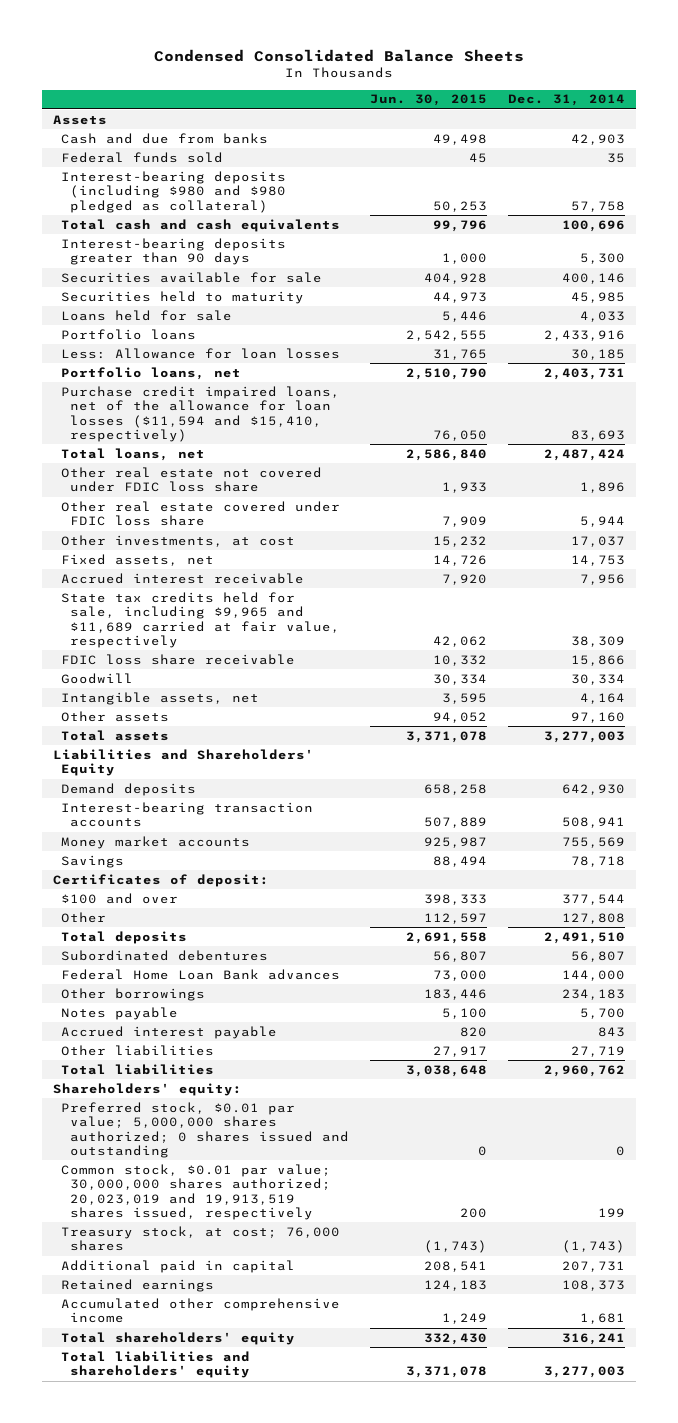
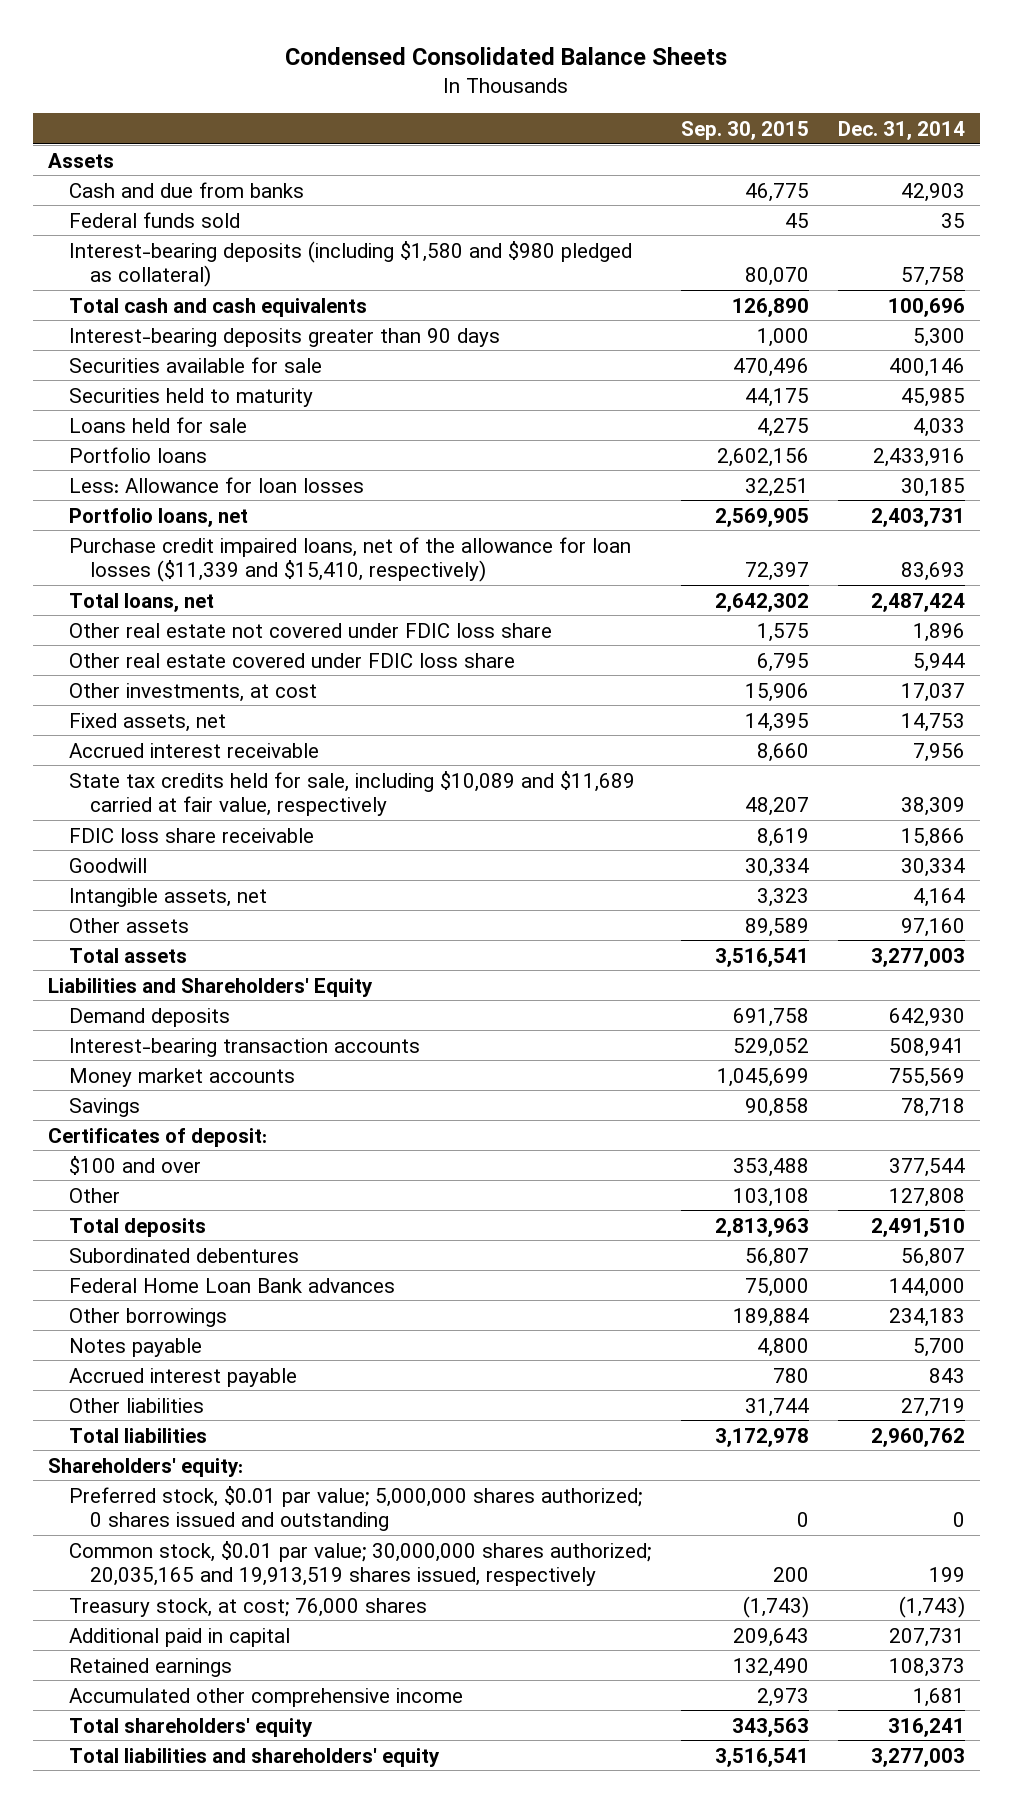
[370,94,488,107] Jun. 30, 2015 -> none
none -> [680,120,809,140] Sep. 30, 2015
[61,170,287,213] Interest-bearing deposits (including $980 and $980 pledged as collateral) -> [69,240,633,288] Interest-bearing deposits (including $1,580 and $980 pledged as collateral)
[61,385,341,443] Purchase credit impaired loans, net of the allowance for loan losses ($11,594 and $15,410, respectively) -> [69,536,632,583] Purchase credit impaired loans, net of the allowance for loan losses ($11,339 and $15,410, respectively)
[61,591,341,649] State tax credits held for sale, including $9,965 and $11,689 carried at fair value, respectively -> [69,770,636,817] State tax credits held for sale, including $10,089 and $11,689 carried at fair value, respectively
[61,1163,332,1221] Common stock, $0.01 par value; 30,000,000 shares authorized; 20,023,019 and 19,913,519 shares issued, respectively -> [69,1540,652,1587] Common stock, $0.01 par value; 30,000,000 shares authorized; 20,035,165 and 19,913,519 shares issued, respectively

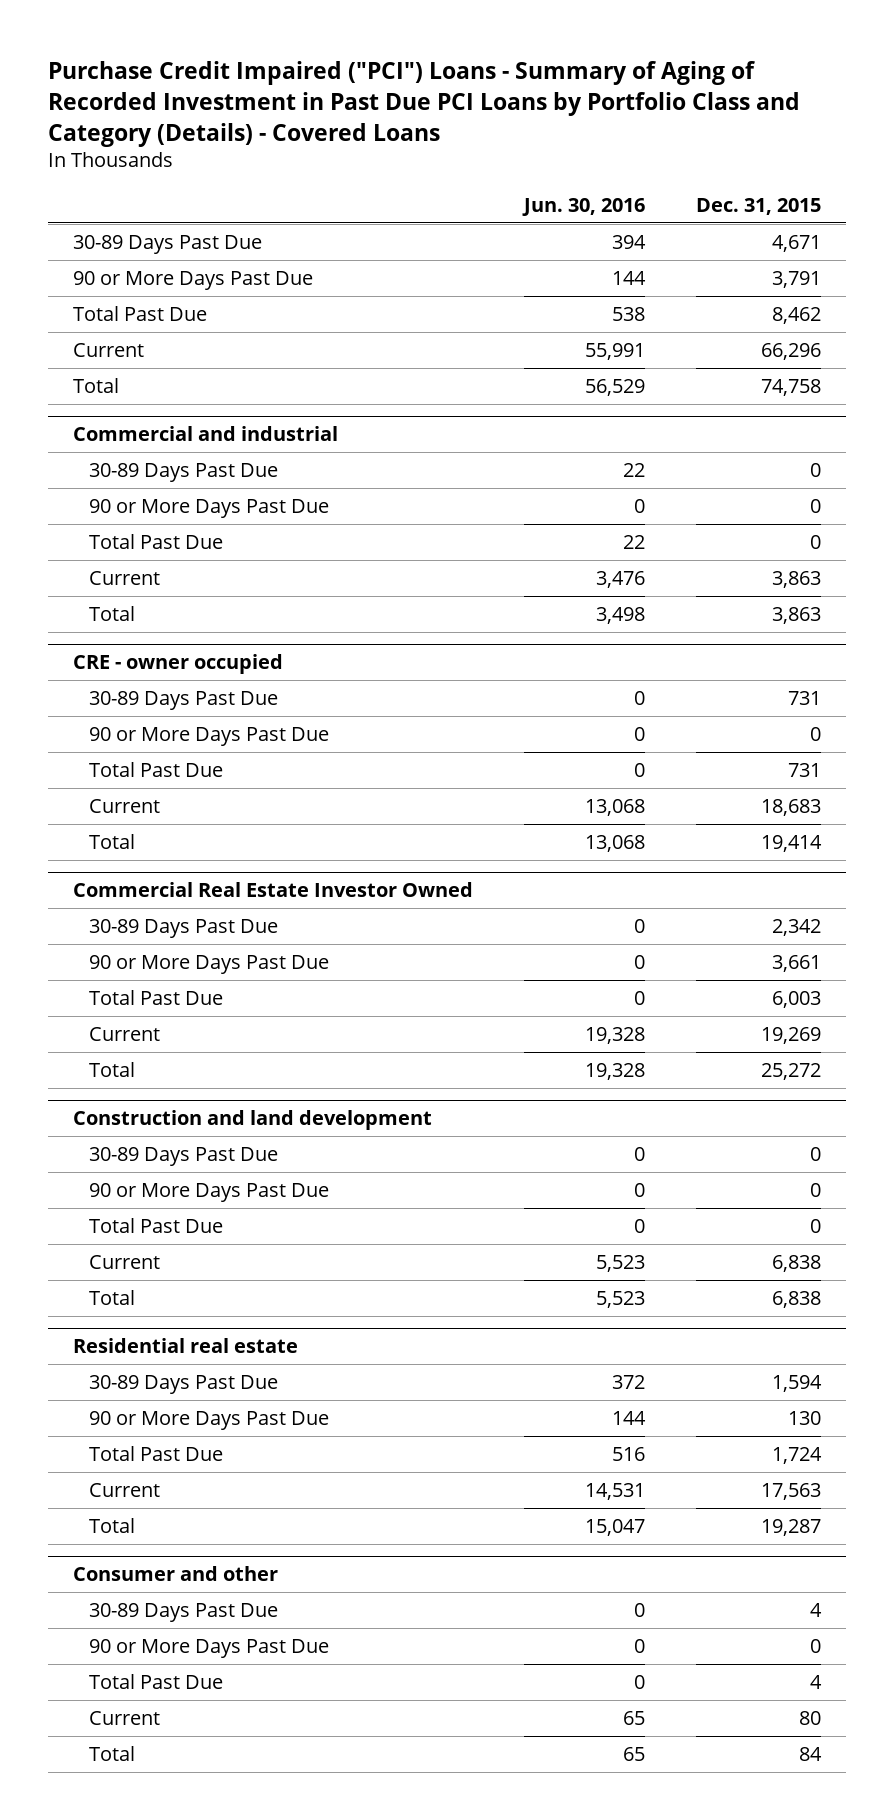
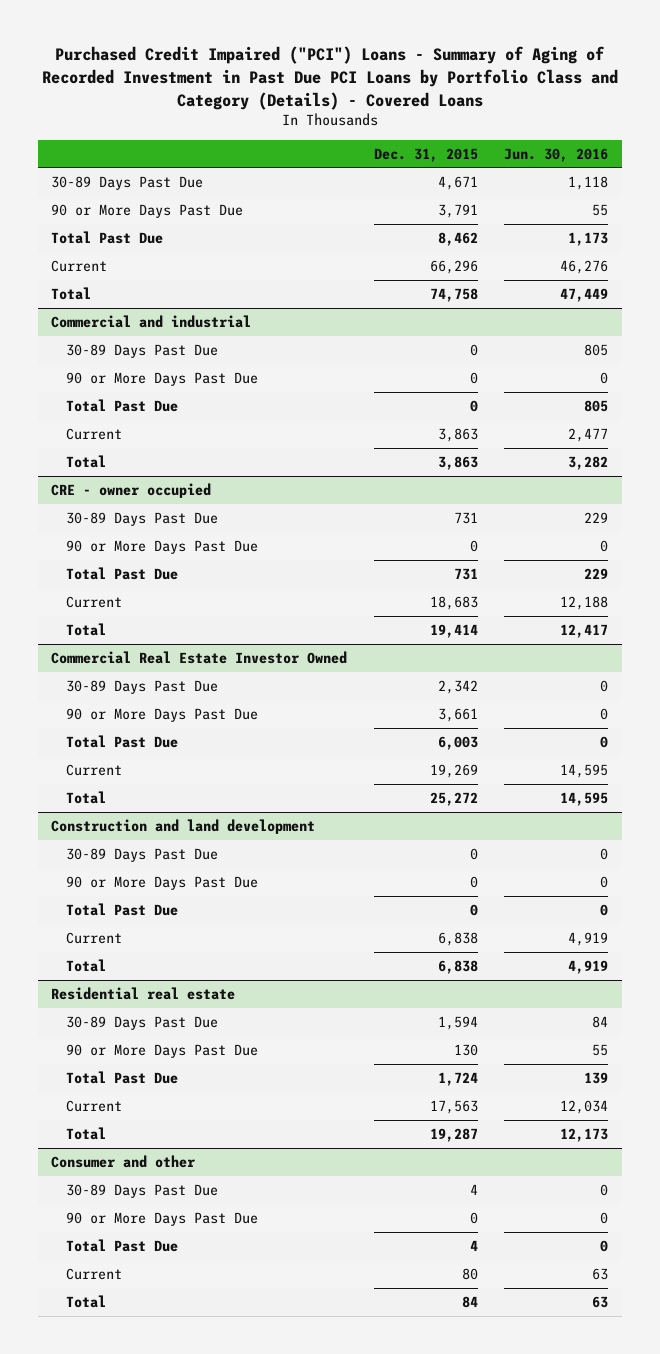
[47,60,800,147] Purchase Credit Impaired ("PCI") Loans - Summary of Aging of Recorded Investment in Past Due PCI Loans by Portfolio Class and Category (Details) - Covered Loans -> [41,46,618,110] Purchased Credit Impaired ("PCI") Loans - Summary of Aging of Recorded Investment in Past Due PCI Loans by Portfolio Class and Category (Details) - Covered Loans
[612,234,647,249] 394 -> [568,175,609,190] 1,118
[612,270,647,285] 144 -> [592,203,609,216] 55
[612,306,646,321] 538 -> [568,231,609,246] 1,173
[585,342,646,360] 55,991 -> [560,259,609,274] 46,276
[585,378,646,396] 56,529 -> [560,287,609,302] 47,449
[623,462,646,477] 22 -> [584,343,609,356] 805
[623,534,646,549] 22 -> [584,399,609,412] 805
[596,570,646,588] 3,476 -> [568,427,609,442] 2,477
[596,606,646,624] 3,498 -> [568,455,609,470] 3,282
[634,690,646,705] 0 -> [584,511,609,523] 229
[634,762,646,777] 0 -> [584,567,609,579] 229
[585,798,646,816] 13,068 -> [560,595,609,610] 12,188
[585,834,646,852] 13,068 -> [560,623,609,638] 12,417
[585,1026,646,1044] 19,328 -> [560,763,609,778] 14,595
[585,1062,646,1080] 19,328 -> [560,791,609,806] 14,595
[596,1254,646,1272] 5,523 -> [568,931,609,946] 4,919
[596,1290,646,1308] 5,523 -> [568,959,609,974] 4,919
[612,1374,646,1389] 372 -> [592,1015,609,1028] 84
[612,1410,647,1425] 144 -> [592,1043,609,1056] 55
[612,1446,646,1461] 516 -> [584,1071,609,1084] 139
[585,1482,646,1500] 14,531 -> [560,1099,609,1114] 12,034
[585,1518,646,1536] 15,047 -> [560,1127,609,1142] 12,173
[623,1710,646,1725] 65 -> [592,1267,609,1280] 63
[623,1746,646,1761] 65 -> [592,1295,609,1308] 63

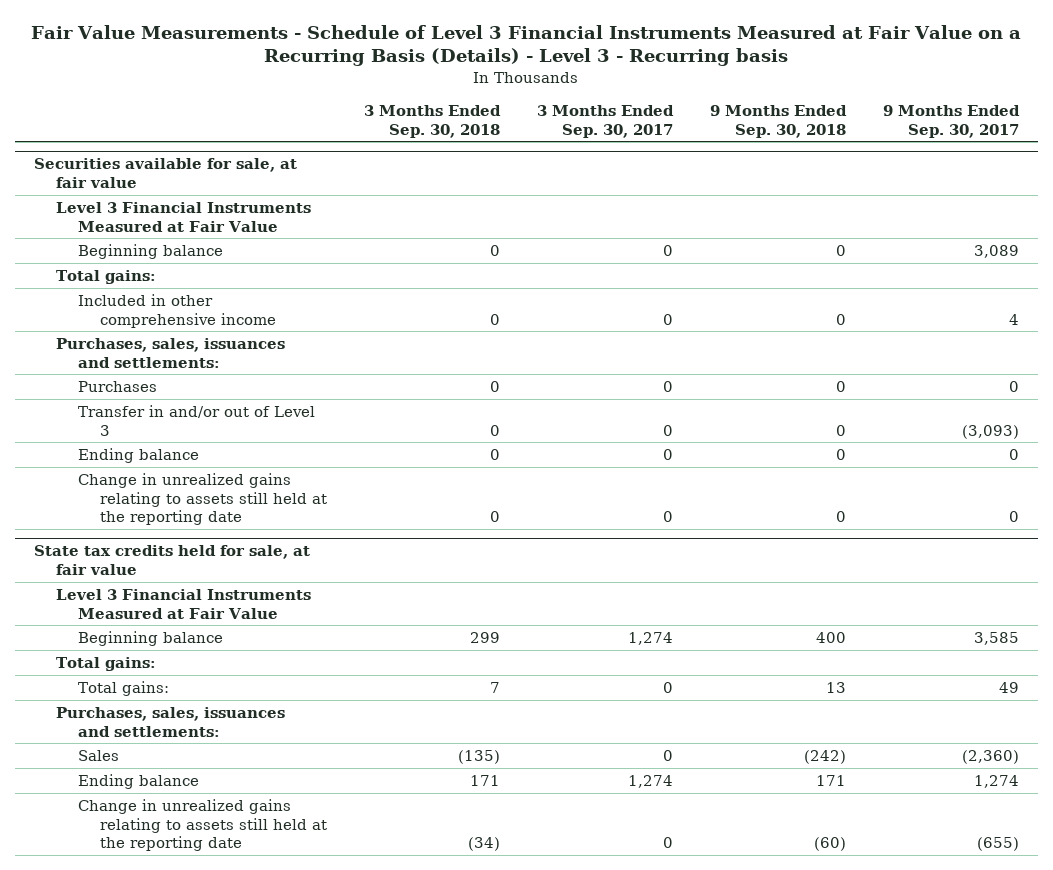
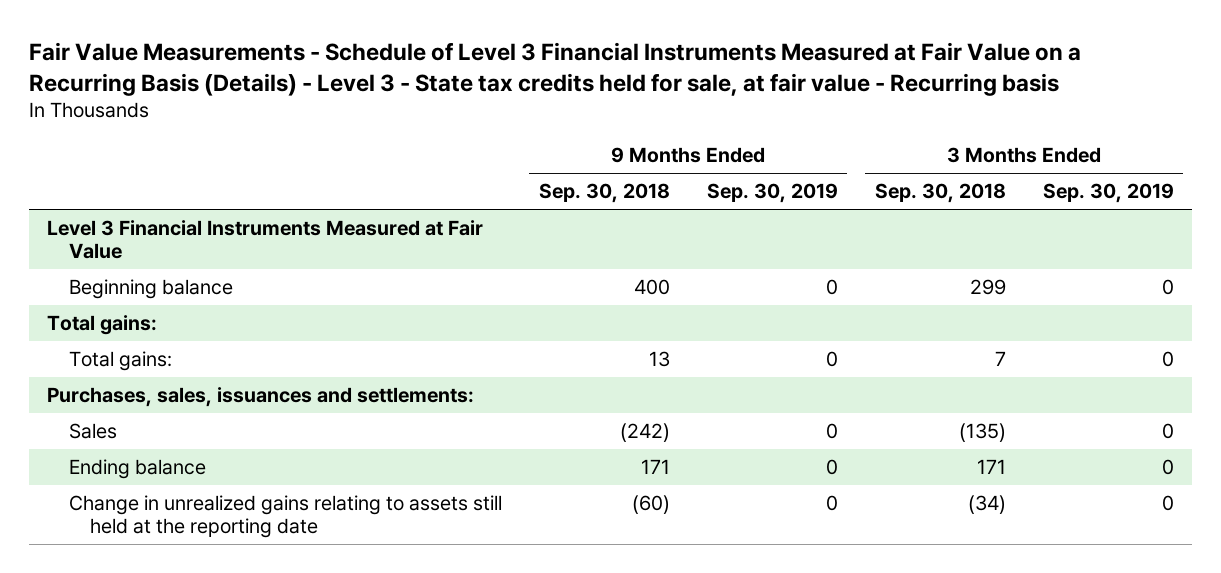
[31,24,1022,67] Fair Value Measurements - Schedule of Level 3 Financial Instruments Measured at Fair Value on a Recurring Basis (Details) - Level 3 - Recurring basis -> [28,41,1081,96] Fair Value Measurements - Schedule of Level 3 Financial Instruments Measured at Fair Value on a Recurring Basis (Details) - Level 3 - State tax credits held for sale, at fair value - Recurring basis
[537,104,675,138] 3 Months Ended Sep. 30, 2017 -> none
[883,104,1021,138] 9 Months Ended Sep. 30, 2017 -> none
none -> [706,183,838,204] Sep. 30, 2019
none -> [1042,183,1174,204] Sep. 30, 2019
[33,158,297,188] Securities available for sale, at fair value -> none
[78,243,224,259] Beginning balance -> none
[55,269,156,284] Total gains: -> none
[78,293,277,328] Included in other comprehensive income -> none
[55,337,285,368] Purchases, sales, issuances and settlements: -> none
[78,380,158,392] Purchases -> none
[78,404,316,436] Transfer in and/or out of Level 3 -> none
[78,447,200,463] Ending balance -> none
[78,472,328,526] Change in unrealized gains relating to assets still held at the reporting date -> none
[33,545,310,575] State tax credits held for sale, at fair value -> none
[55,588,311,619] Level 3 Financial Instruments Measured at Fair Value -> none

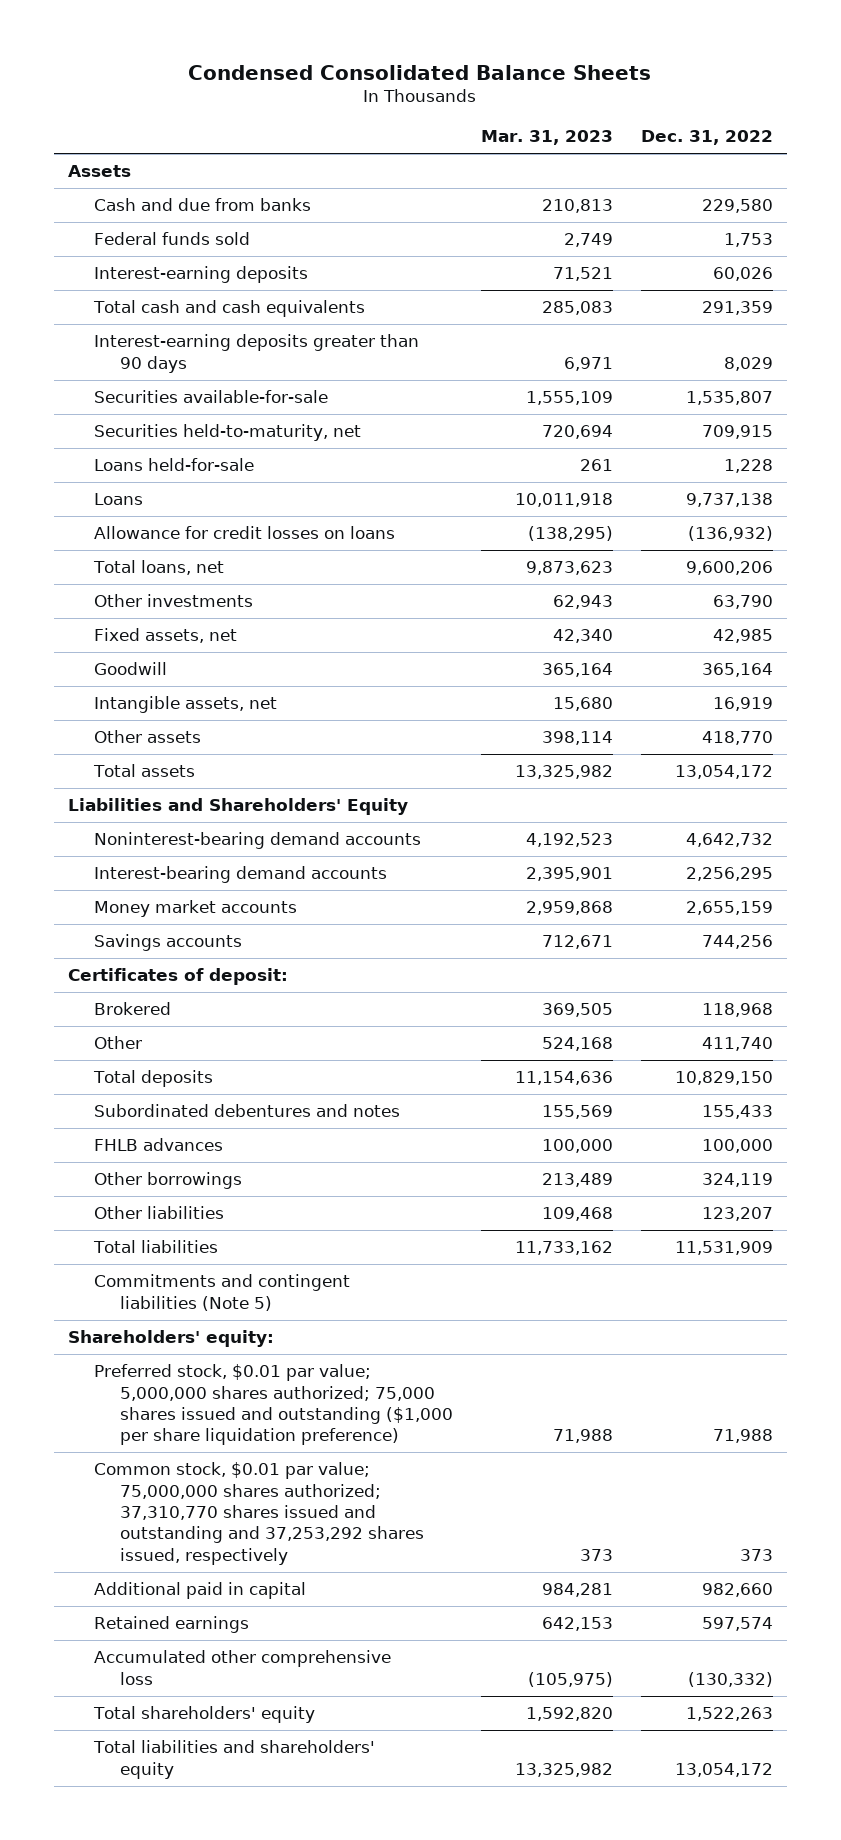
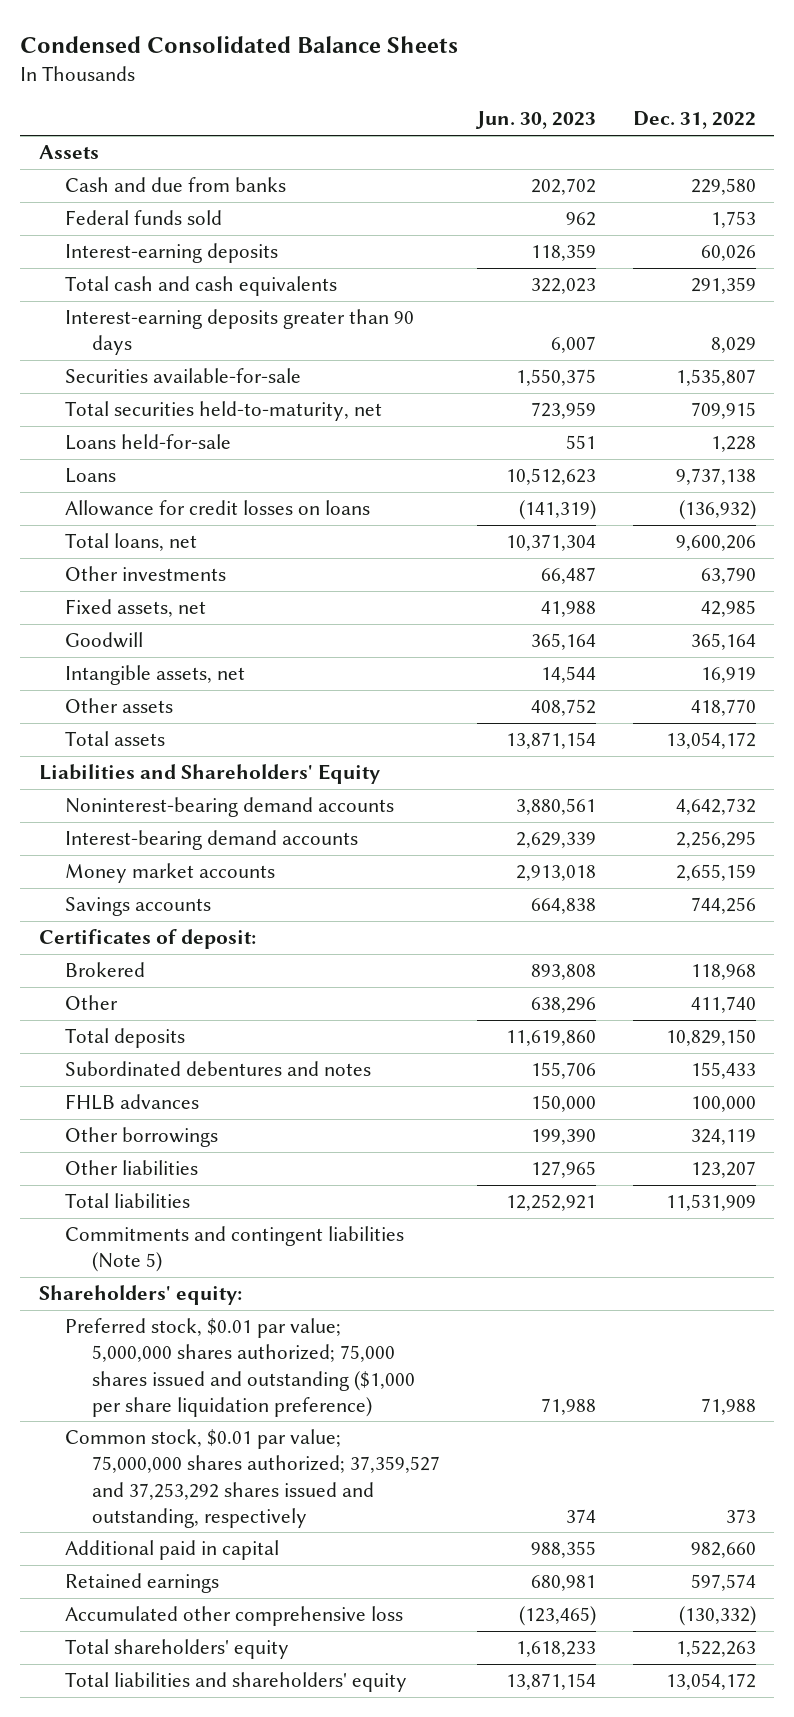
[480,130,613,146] Mar. 31, 2023 -> none
none -> [474,111,596,130] Jun. 30, 2023
[93,424,361,442] Securities held-to-maturity, net -> [65,401,383,422] Total securities held-to-maturity, net
[93,1462,424,1565] Common stock, $0.01 par value; 75,000,000 shares authorized; 37,310,770 shares issued and outstanding and 37,253,292 shares issued, respectively -> [65,1429,440,1528] Common stock, $0.01 par value; 75,000,000 shares authorized; 37,359,527 and 37,253,292 shares issued and outstanding, respectively

